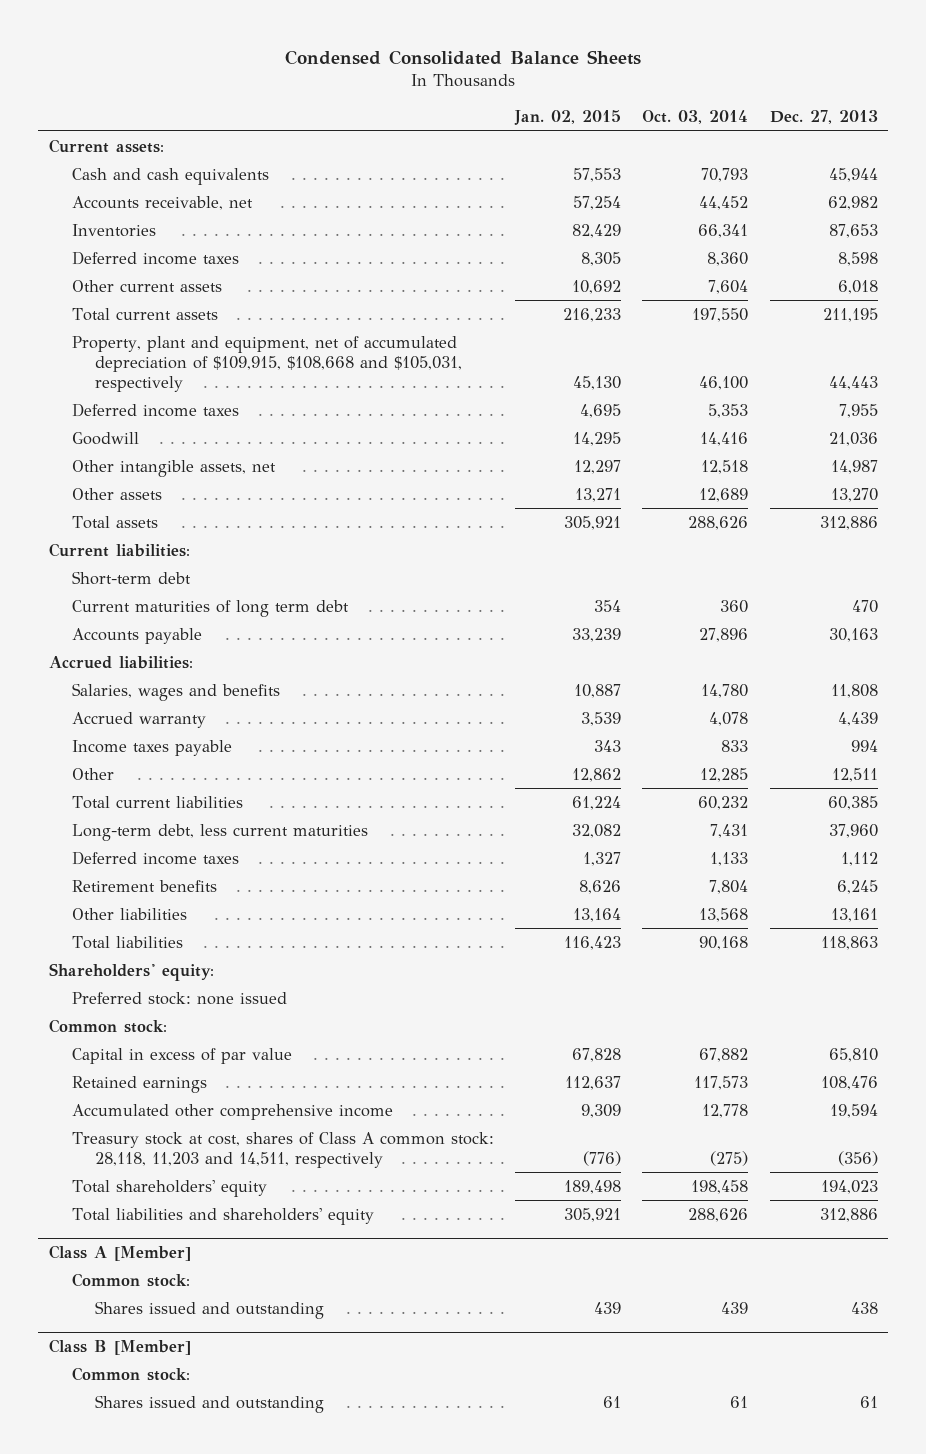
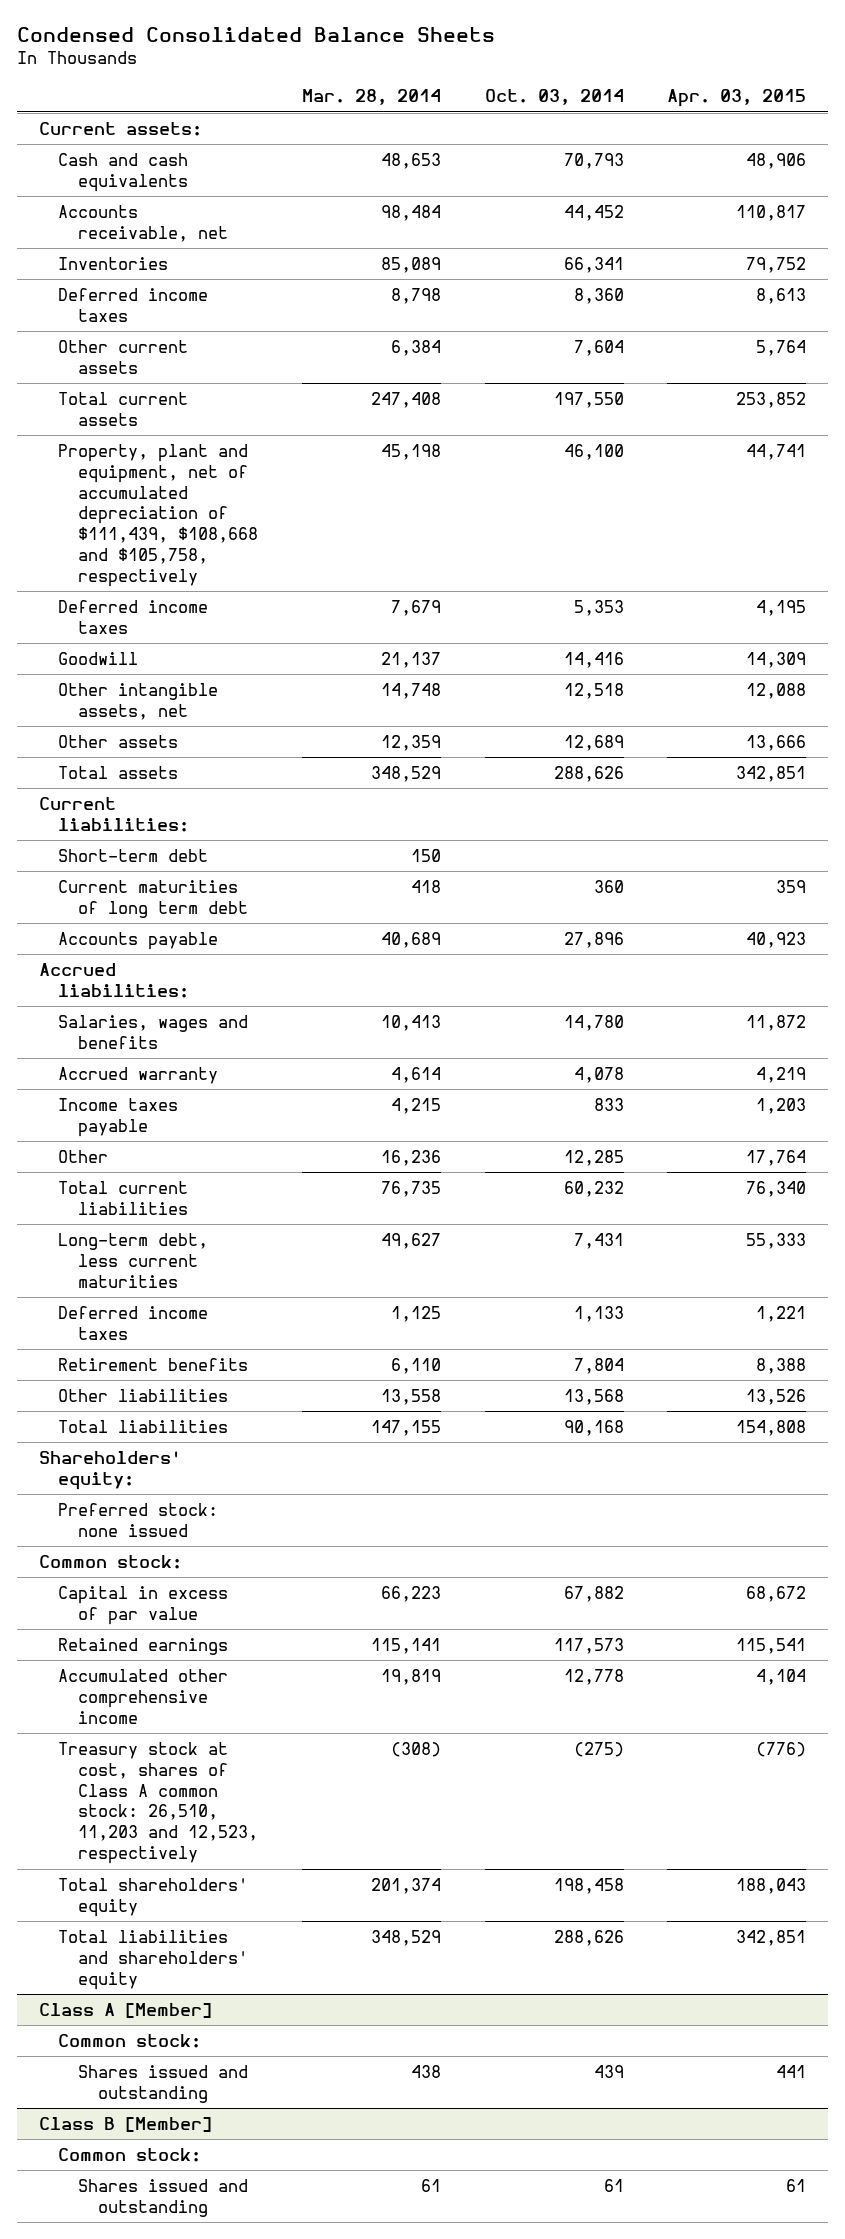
[514,110,622,126] Jan. 02, 2015 -> none
[769,110,878,125] Dec. 27, 2013 -> none
none -> [302,89,442,106] Mar. 28, 2014
none -> [667,89,807,108] Apr. 03, 2015
[72,335,463,392] Property, plant and equipment, net of accumulated depreciation of $109,915, $108,668 and $105,031, respectively -> [58,443,259,587] Property, plant and equipment, net of accumulated depreciation of $111,439, $108,668 and $105,758, respectively
[72,1131,495,1168] Treasury stock at cost, shares of Class A common stock: 28,118, 11,203 and 14,511, respectively -> [58,1741,259,1865] Treasury stock at cost, shares of Class A common stock: 26,510, 11,203 and 12,523, respectively

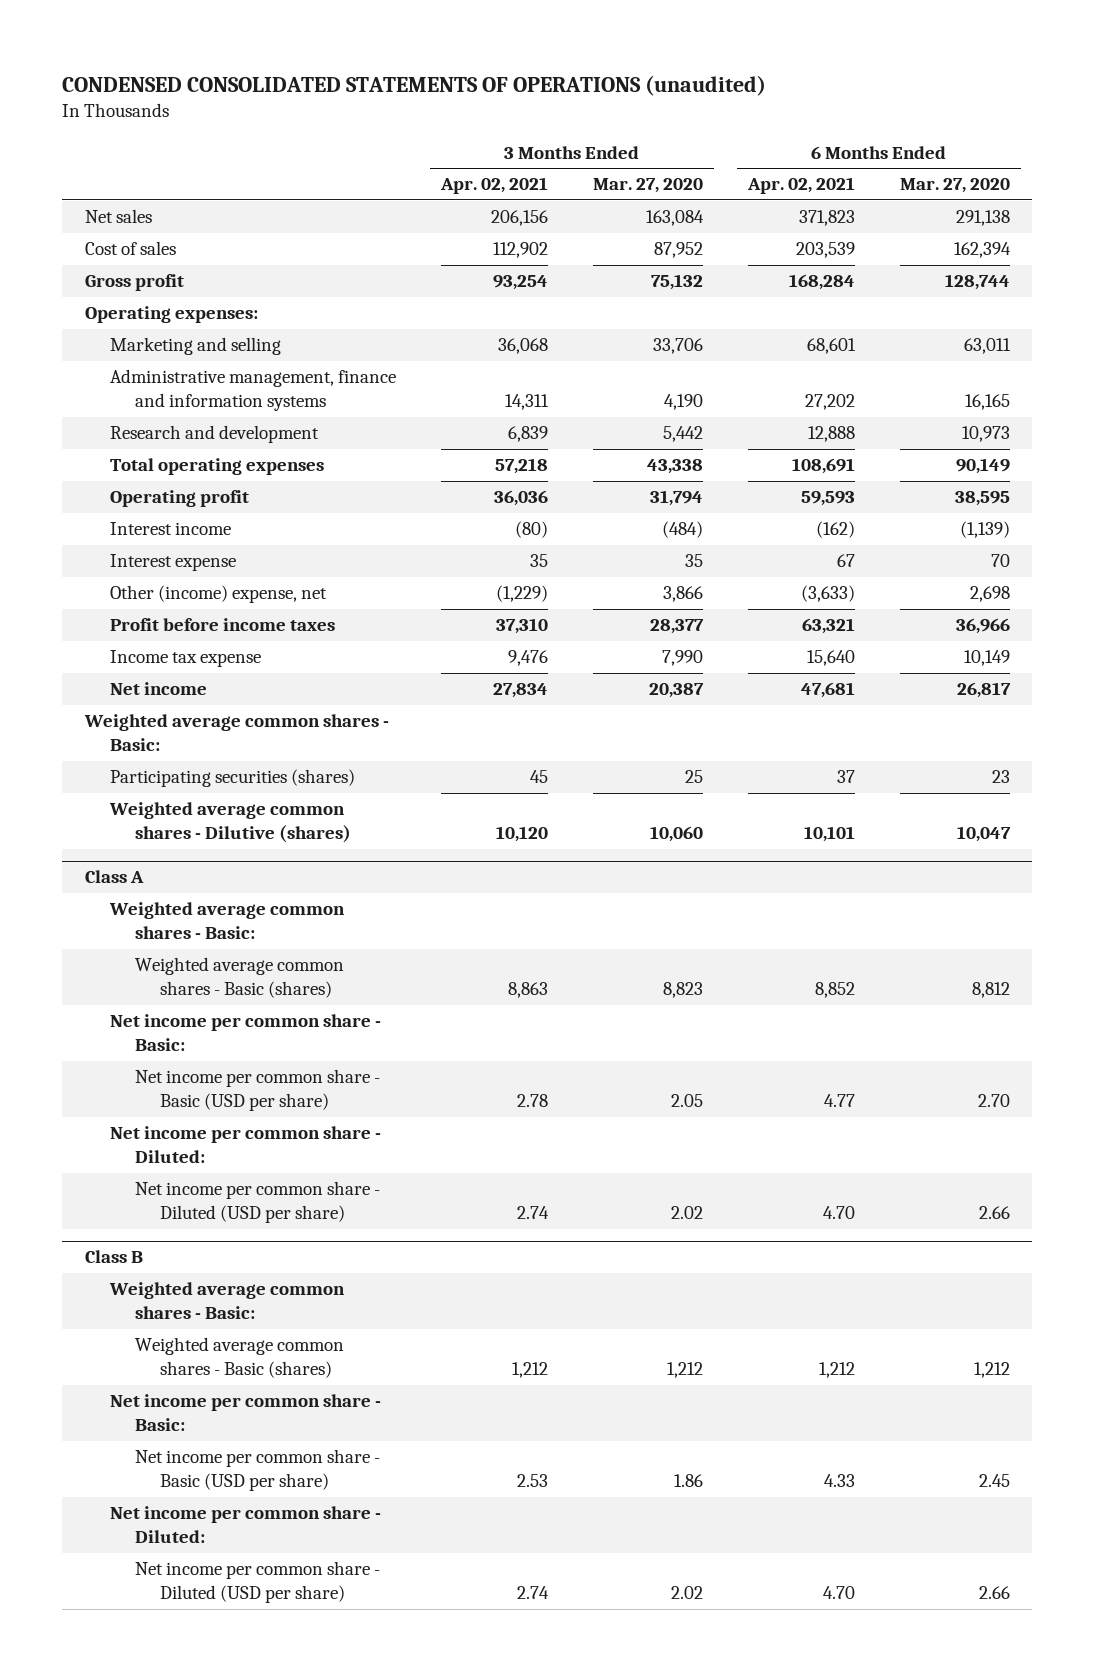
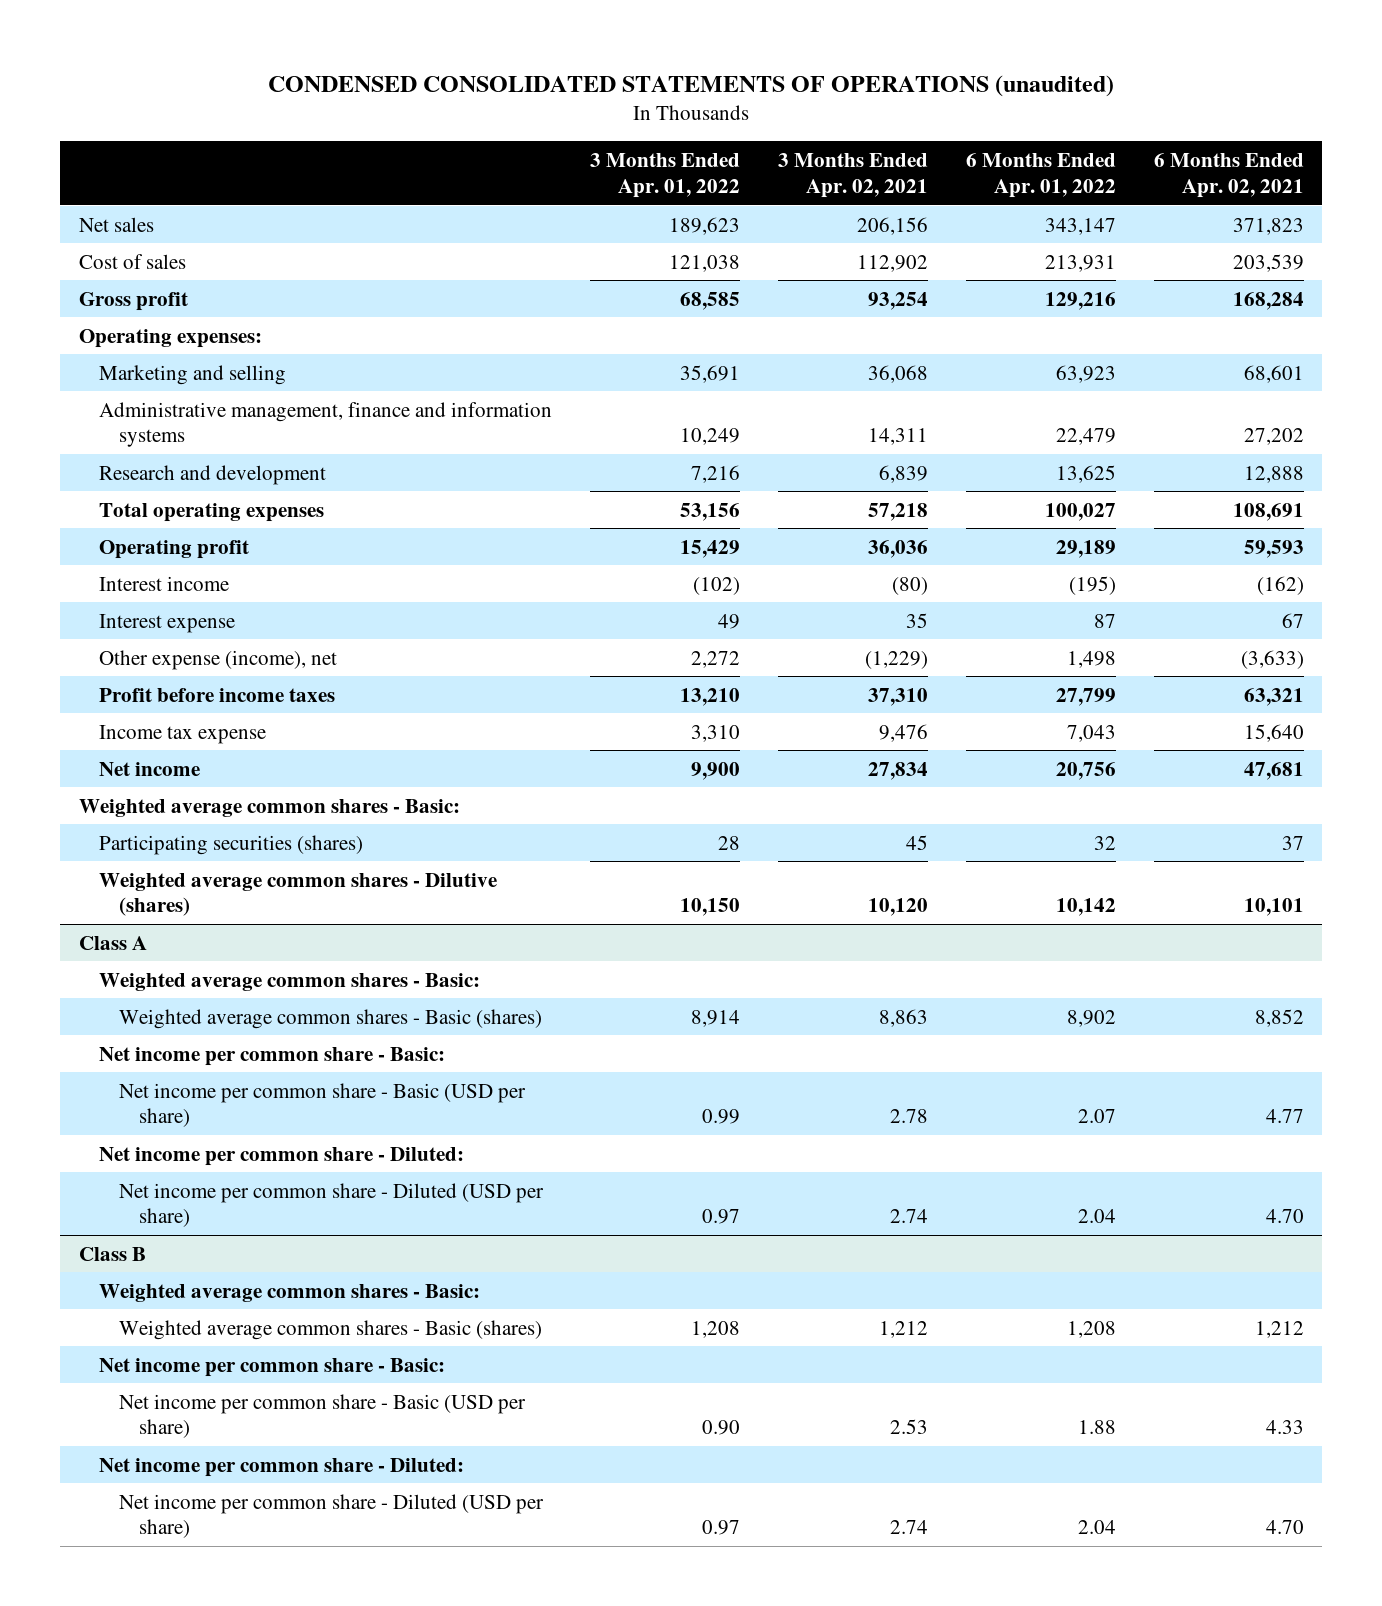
[592,178,703,194] Mar. 27, 2020 -> none
[899,178,1010,194] Mar. 27, 2020 -> none
none -> [589,152,740,198] 3 Months Ended Apr. 01, 2022
none -> [965,152,1116,198] 6 Months Ended Apr. 01, 2022
[109,585,327,604] Other (income) expense, net -> [98,649,337,670] Other expense (income), net

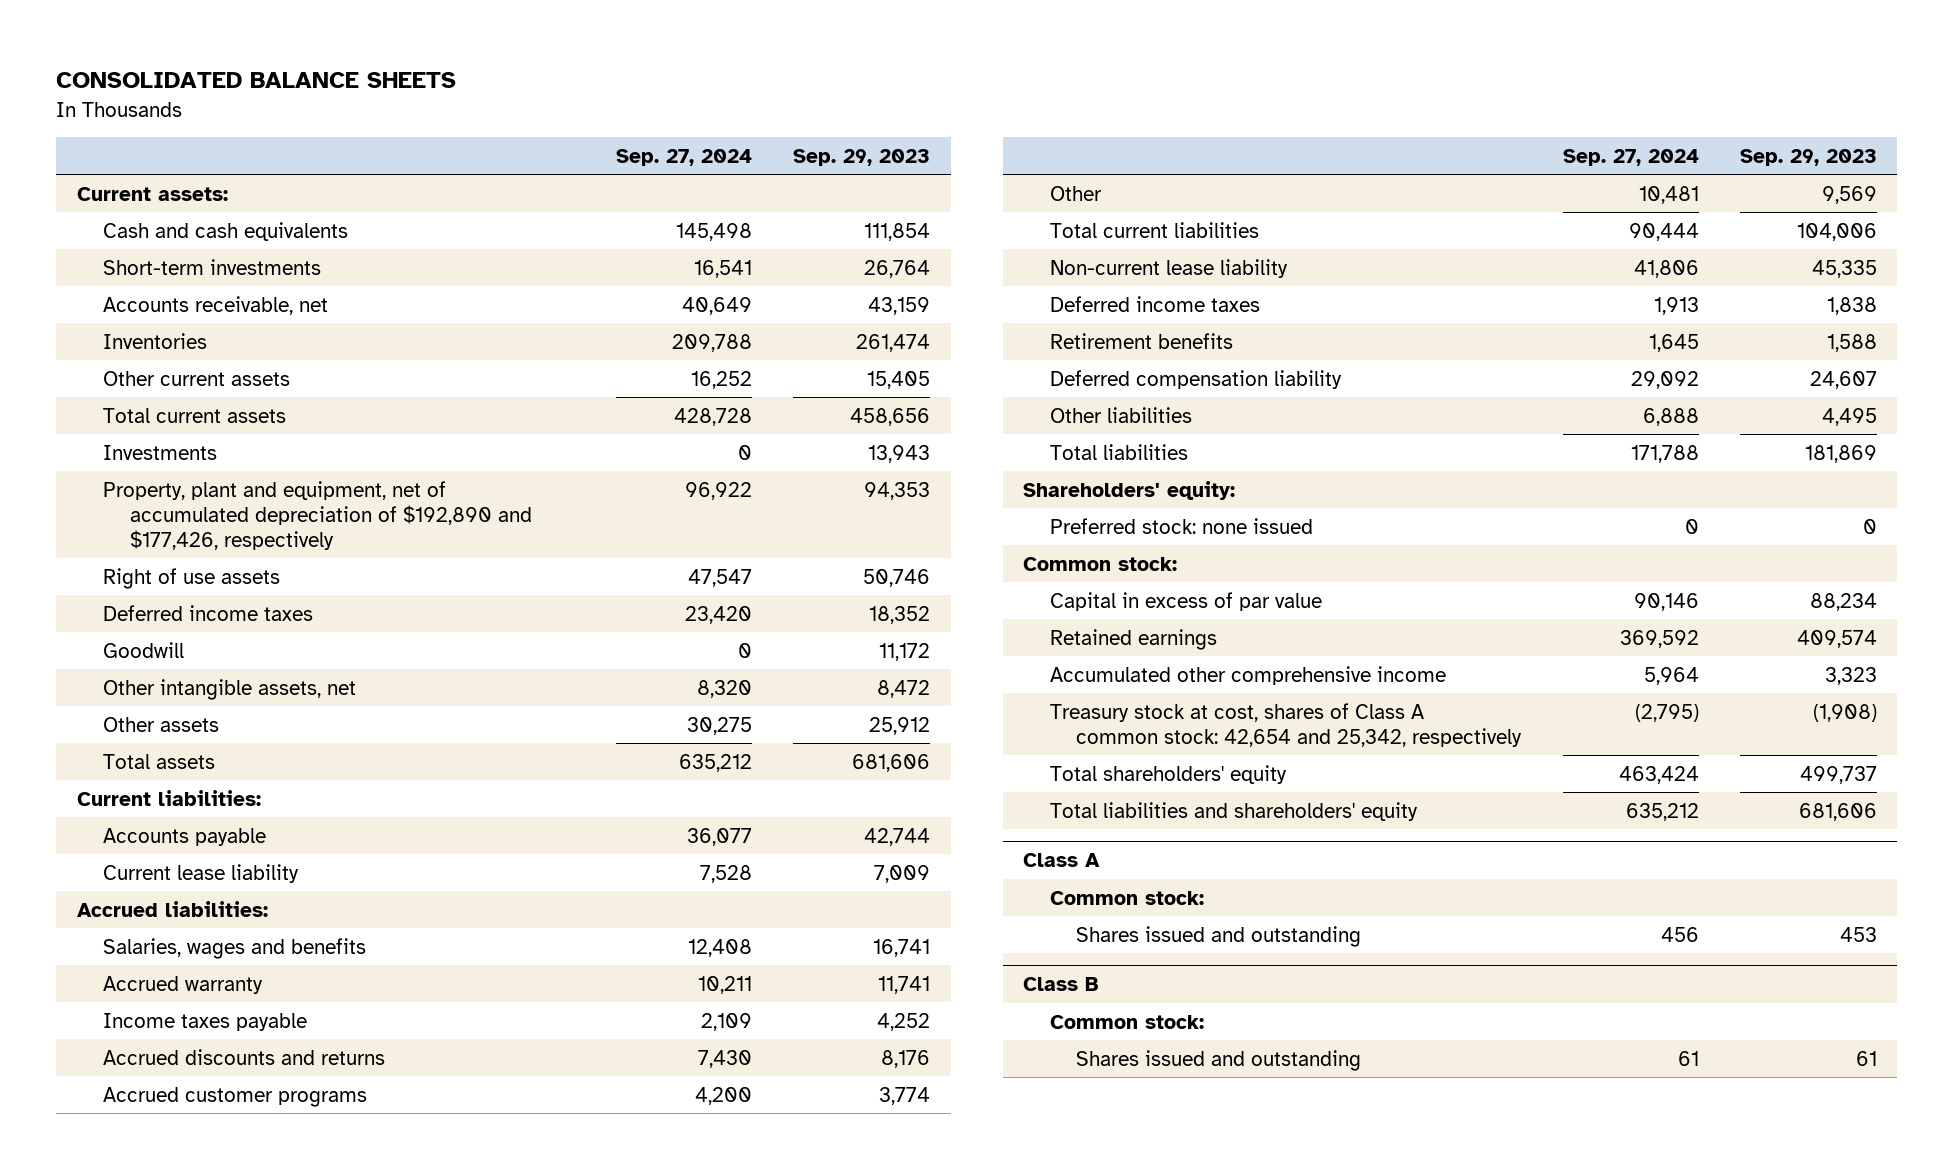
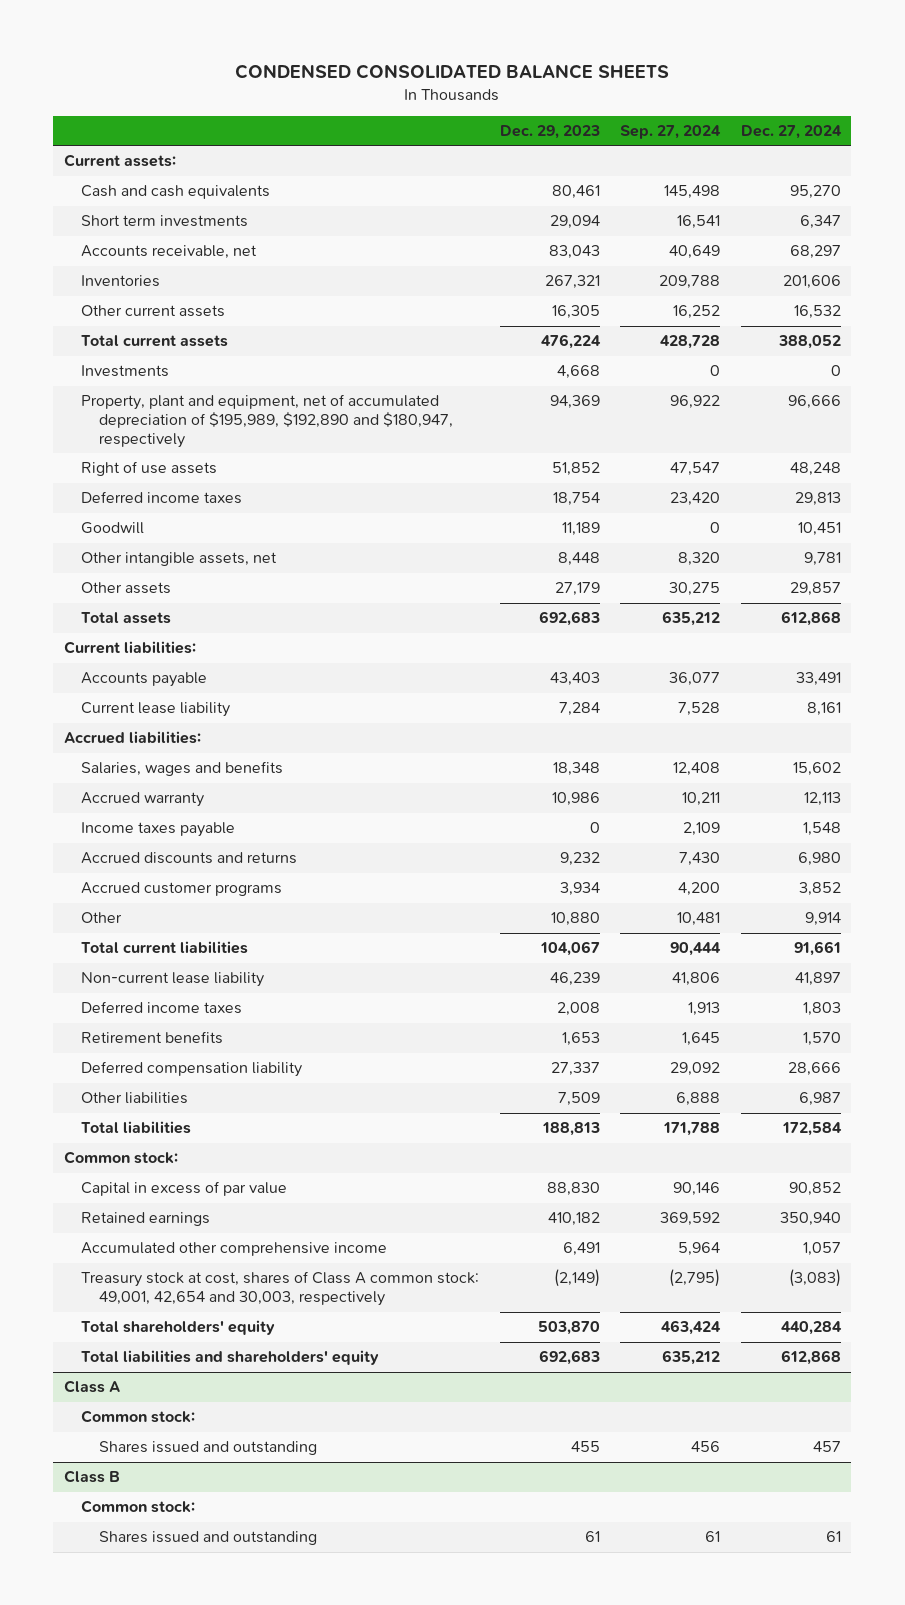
[56,72,457,89] CONSOLIDATED BALANCE SHEETS -> [235,64,670,80] CONDENSED CONSOLIDATED BALANCE SHEETS
[793,148,931,166] Sep. 29, 2023 -> none
none -> [499,124,600,139] Dec. 29, 2023
none -> [741,124,843,139] Dec. 27, 2024
[103,258,322,275] Short-term investments -> [81,215,249,228] Short term investments
[103,480,532,550] Property, plant and equipment, net of accumulated depreciation of $192,890 and $177,426, respectively -> [81,394,453,449] Property, plant and equipment, net of accumulated depreciation of $195,989, $192,890 and $180,947, respectively
[1023,480,1236,500] Shareholders' equity: -> none
[1049,517,1313,534] Preferred stock: none issued -> none
[1049,702,1523,747] Treasury stock at cost, shares of Class A common stock: 42,654 and 25,342, respectively -> [81,1271,480,1307] Treasury stock at cost, shares of Class A common stock: 49,001, 42,654 and 30,003, respectively

